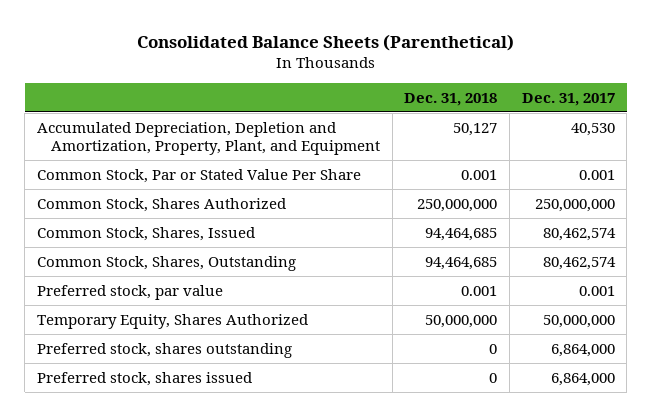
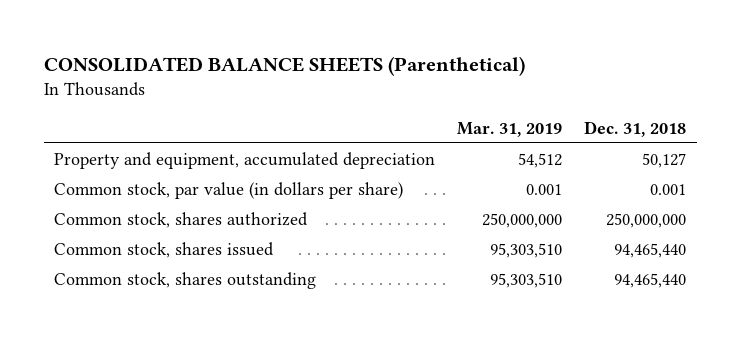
[136,34,514,52] Consolidated Balance Sheets (Parenthetical) -> [43,56,525,77] CONSOLIDATED BALANCE SHEETS (Parenthetical)
[521,92,615,106] Dec. 31, 2017 -> none
none -> [457,121,563,137] Mar. 31, 2019
[36,284,223,300] Preferred stock, par value -> none
[36,313,308,329] Temporary Equity, Shares Authorized -> none
[36,342,292,358] Preferred stock, shares outstanding -> none
[36,371,252,386] Preferred stock, shares issued -> none
[36,121,381,156] Accumulated Depreciation, Depletion and Amortization, Property, Plant, and Equipment -> [54,151,436,169] Property and equipment, accumulated depreciation
[36,168,361,183] Common Stock, Par or Stated Value Per Share -> [54,181,404,199] Common stock, par value (in dollars per share)
[36,197,286,212] Common Stock, Shares Authorized -> [54,211,309,228] Common stock, shares authorized
[36,226,255,241] Common Stock, Shares, Issued -> [54,241,275,258] Common stock, shares issued
[425,227,498,241] 94,464,685 -> [613,242,686,258] 94,465,440
[36,255,296,271] Common Stock, Shares, Outstanding -> [54,271,317,289] Common stock, shares outstanding
[425,256,498,270] 94,464,685 -> [613,272,686,288] 94,465,440

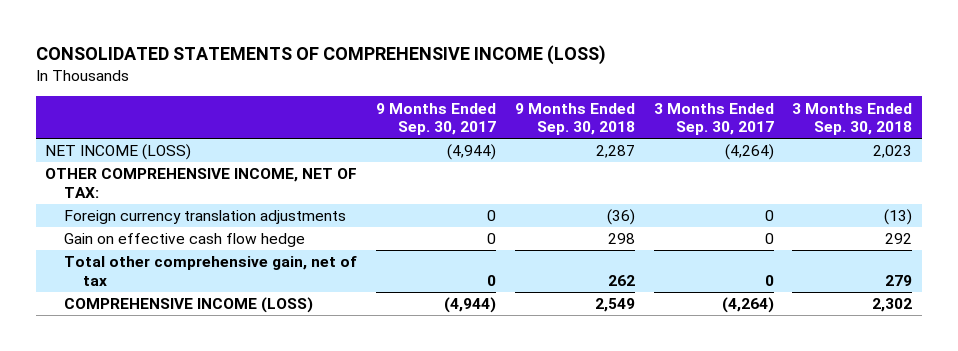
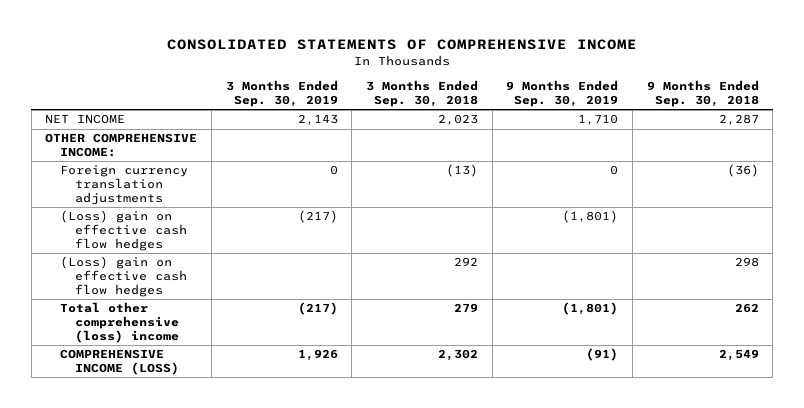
[35,45,606,66] CONSOLIDATED STATEMENTS OF COMPREHENSIVE INCOME (LOSS) -> [167,39,638,51] CONSOLIDATED STATEMENTS OF COMPREHENSIVE INCOME
[376,102,497,136] 9 Months Ended Sep. 30, 2017 -> none
[653,102,774,136] 3 Months Ended Sep. 30, 2017 -> none
none -> [225,80,338,107] 3 Months Ended Sep. 30, 2019
none -> [506,80,619,107] 9 Months Ended Sep. 30, 2019
[45,144,192,161] NET INCOME (LOSS) -> [45,114,126,125] NET INCOME
[45,168,358,198] OTHER COMPREHENSIVE INCOME, NET OF TAX: -> [45,133,198,158] OTHER COMPREHENSIVE INCOME:
none -> [60,210,188,251] (Loss) gain on effective cash flow hedges
[64,233,306,248] Gain on effective cash flow hedge -> [60,256,188,297] (Loss) gain on effective cash flow hedges
[64,256,358,286] Total other comprehensive gain, net of tax -> [60,302,180,343] Total other comprehensive (loss) income

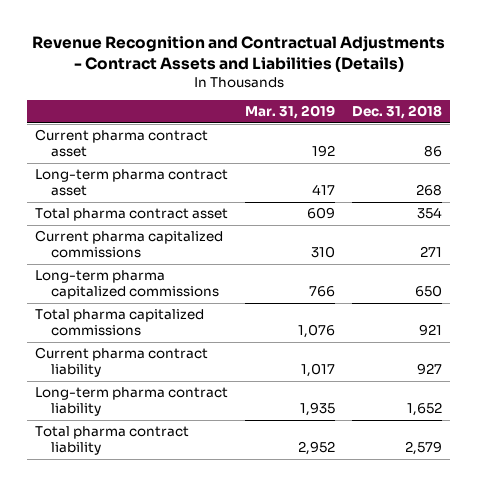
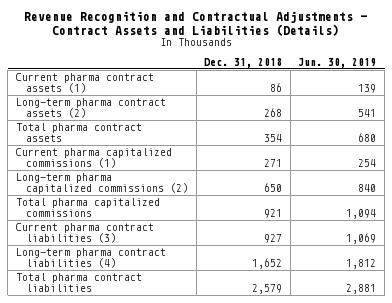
[245,105,336,120] Mar. 31, 2019 -> none
none -> [298,57,377,68] Jun. 30, 2019
[35,129,209,158] Current pharma contract asset -> [15,72,154,94] Current pharma contract assets (1)
[35,169,229,197] Long-term pharma contract asset -> [15,97,166,119] Long-term pharma contract assets (2)
[35,208,229,222] Total pharma contract asset -> [15,122,142,143] Total pharma contract assets
[35,230,224,259] Current pharma capitalized commissions -> [15,147,172,169] Current pharma capitalized commissions (1)
[35,270,219,300] Long-term pharma capitalized commissions -> [15,172,188,195] Long-term pharma capitalized commissions (2)
[35,347,209,378] Current pharma contract liability -> [15,222,154,244] Current pharma contract liabilities (3)
[35,387,229,417] Long-term pharma contract liability -> [15,247,166,269] Long-term pharma contract liabilities (4)
[35,426,190,456] Total pharma contract liability -> [15,272,142,293] Total pharma contract liabilities

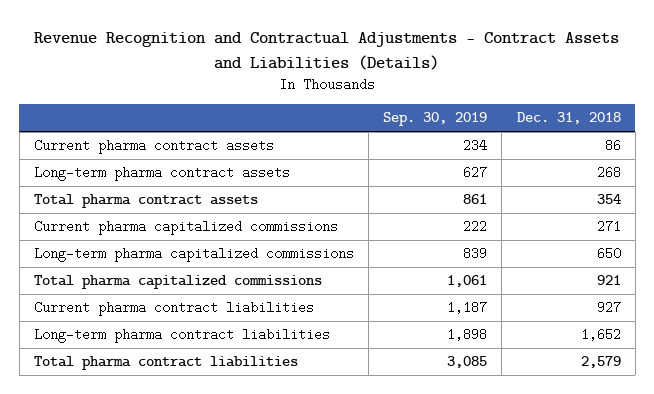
[298,57,377,68] Jun. 30, 2019 -> none
none -> [383,112,488,127] Sep. 30, 2019
[15,72,154,94] Current pharma contract assets (1) -> [33,139,274,155] Current pharma contract assets
[15,97,166,119] Long-term pharma contract assets (2) -> [33,166,290,182] Long-term pharma contract assets
[15,147,172,169] Current pharma capitalized commissions (1) -> [33,220,338,236] Current pharma capitalized commissions
[15,172,188,195] Long-term pharma capitalized commissions (2) -> [33,247,354,263] Long-term pharma capitalized commissions
[15,222,154,244] Current pharma contract liabilities (3) -> [33,301,314,317] Current pharma contract liabilities
[15,247,166,269] Long-term pharma contract liabilities (4) -> [33,328,330,344] Long-term pharma contract liabilities

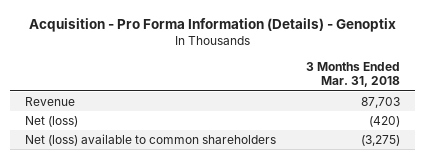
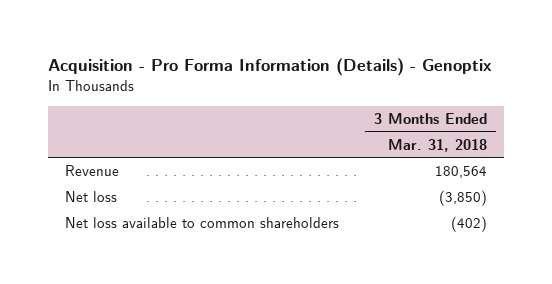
[361,96,401,108] 87,703 -> [435,166,488,179] 180,564
[25,115,79,127] Net (loss) -> [65,191,118,203] Net loss
[369,115,401,127] (420) -> [439,190,488,207] (3,850)
[25,133,277,146] Net (loss) available to common shareholders -> [65,217,340,229] Net loss available to common shareholders
[361,134,401,146] (3,275) -> [451,216,488,233] (402)

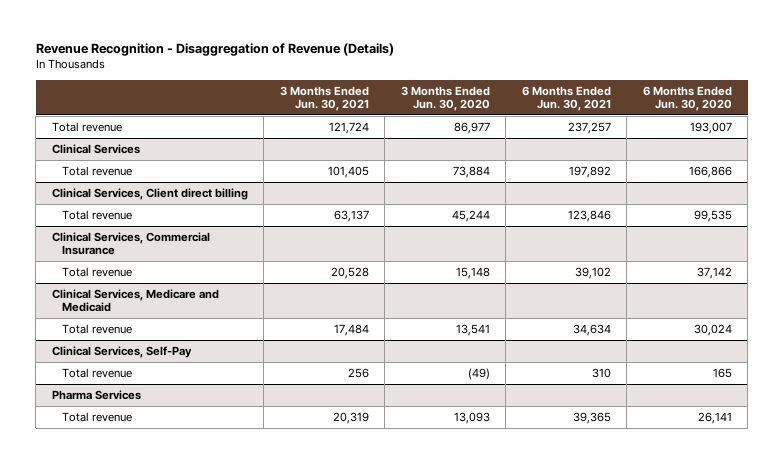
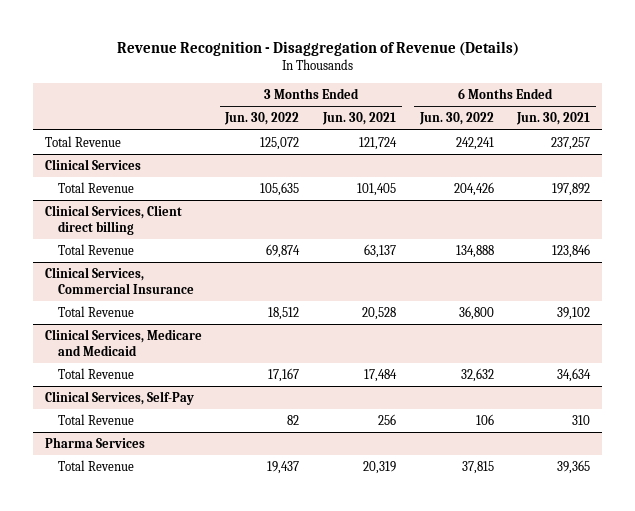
[400,85,490,111] 3 Months Ended Jun. 30, 2020 -> none
[642,85,732,111] 6 Months Ended Jun. 30, 2020 -> none
none -> [224,112,300,126] Jun. 30, 2022
none -> [418,112,494,126] Jun. 30, 2022
[51,121,122,132] Total revenue -> [44,136,121,148] Total Revenue
[61,165,132,176] Total revenue -> [58,182,135,194] Total Revenue
[61,209,132,220] Total revenue -> [58,244,135,256] Total Revenue
[61,266,132,277] Total revenue -> [58,306,135,318] Total Revenue
[61,323,132,334] Total revenue -> [58,368,135,380] Total Revenue
[61,367,132,378] Total revenue -> [58,414,135,426] Total Revenue
[61,411,132,422] Total revenue -> [58,460,135,472] Total Revenue

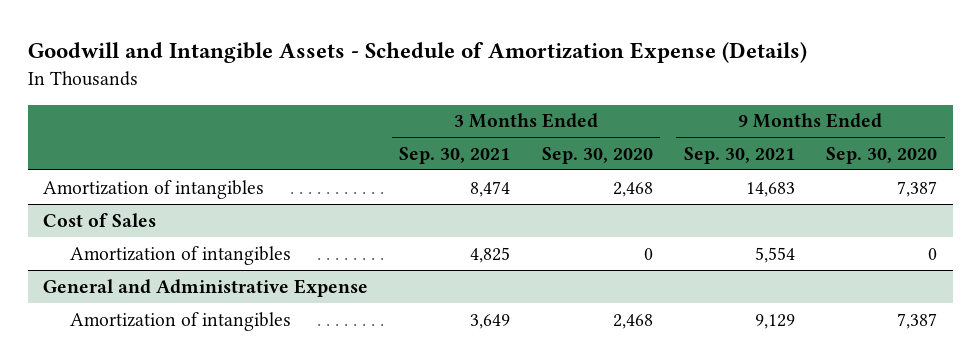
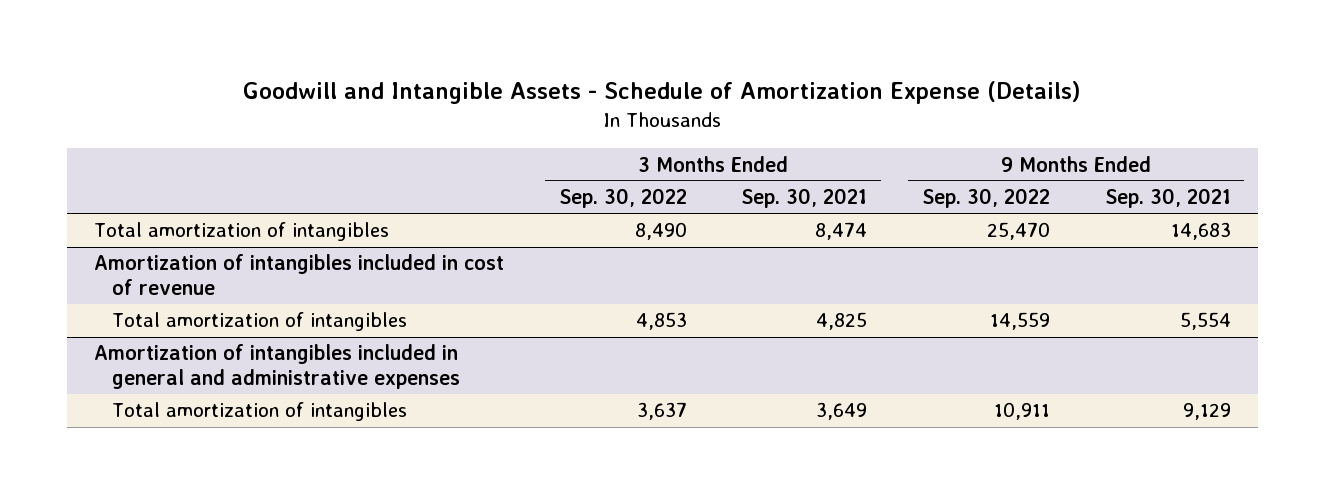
[541,146,653,164] Sep. 30, 2020 -> none
[825,146,937,164] Sep. 30, 2020 -> none
none -> [558,188,687,209] Sep. 30, 2022
none -> [922,188,1051,209] Sep. 30, 2022
[43,179,265,199] Amortization of intangibles -> [94,222,390,242] Total amortization of intangibles
[43,212,157,227] Cost of Sales -> [94,254,505,295] Amortization of intangibles included in cost of revenue
[70,245,292,265] Amortization of intangibles -> [111,312,407,332] Total amortization of intangibles
[43,278,369,297] General and Administrative Expense -> [94,344,460,389] Amortization of intangibles included in general and administrative expenses
[70,311,292,331] Amortization of intangibles -> [111,402,407,422] Total amortization of intangibles

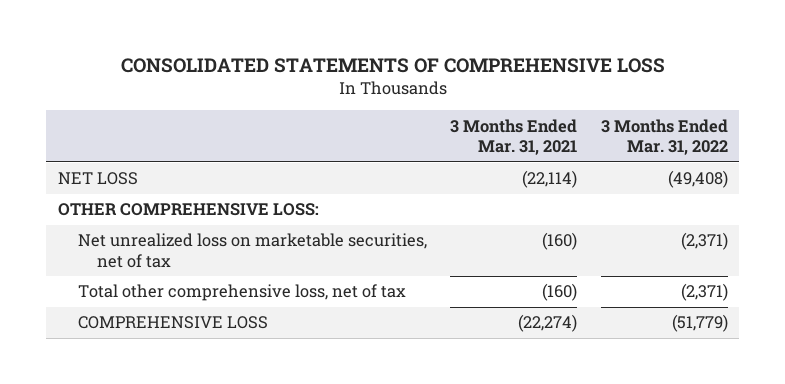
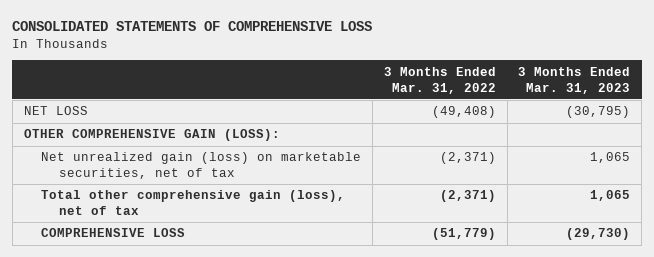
[450,118,578,156] 3 Months Ended Mar. 31, 2021 -> none
none -> [518,66,631,94] 3 Months Ended Mar. 31, 2023
[57,203,319,217] OTHER COMPREHENSIVE LOSS: -> [23,129,280,142] OTHER COMPREHENSIVE GAIN (LOSS):
[77,233,427,268] Net unrealized loss on marketable securities, net of tax -> [41,152,362,180] Net unrealized gain (loss) on marketable securities, net of tax
[77,284,406,302] Total other comprehensive loss, net of tax -> [41,190,346,216] Total other comprehensive gain (loss), net of tax

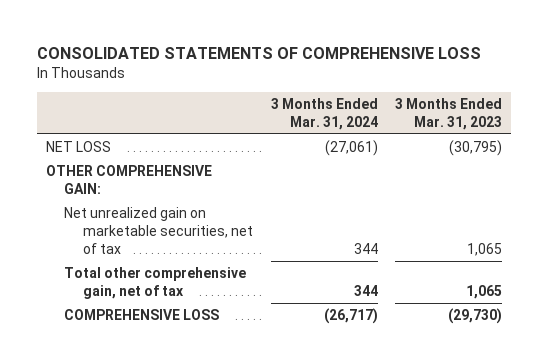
[383,66,496,94] 3 Months Ended Mar. 31, 2022 -> none
none -> [270,97,378,130] 3 Months Ended Mar. 31, 2024
[23,129,280,142] OTHER COMPREHENSIVE GAIN (LOSS): -> [45,165,212,195] OTHER COMPREHENSIVE GAIN:
[41,152,362,180] Net unrealized gain (loss) on marketable securities, net of tax -> [64,207,254,255] Net unrealized gain on marketable securities, net of tax
[41,190,346,216] Total other comprehensive gain (loss), net of tax -> [64,267,247,300] Total other comprehensive gain, net of tax

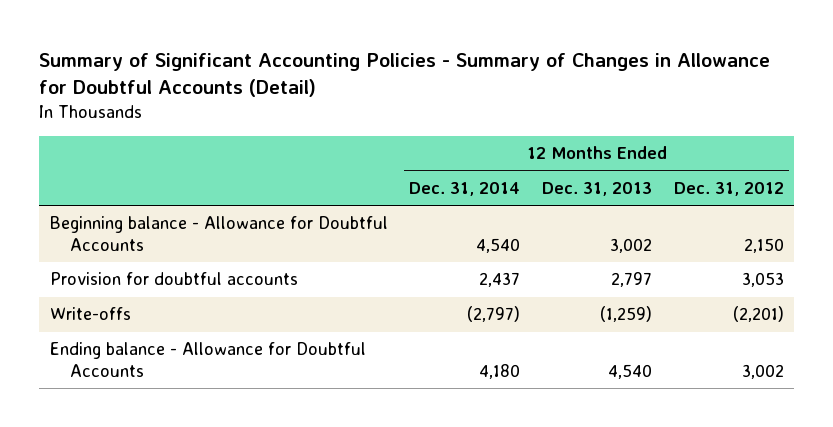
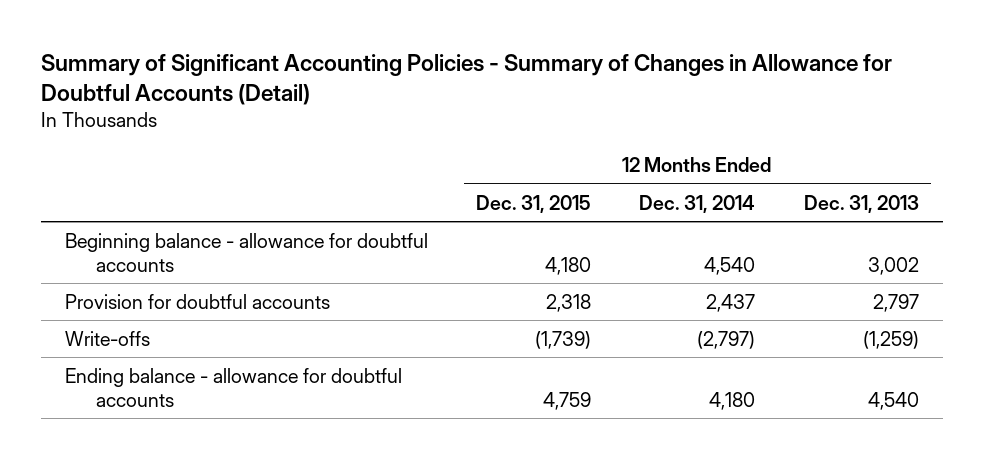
[673,181,784,196] Dec. 31, 2012 -> none
none -> [475,194,591,213] Dec. 31, 2015
[49,216,388,251] Beginning balance - Allowance for Doubtful Accounts -> [64,232,428,272] Beginning balance - allowance for doubtful accounts
[49,342,366,377] Ending balance - Allowance for Doubtful Accounts -> [64,367,402,407] Ending balance - allowance for doubtful accounts

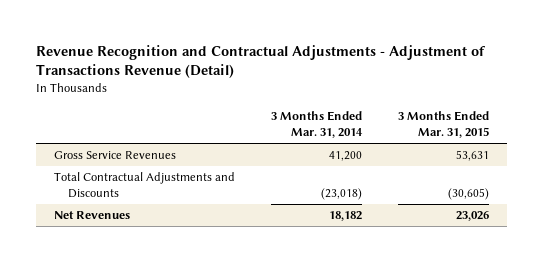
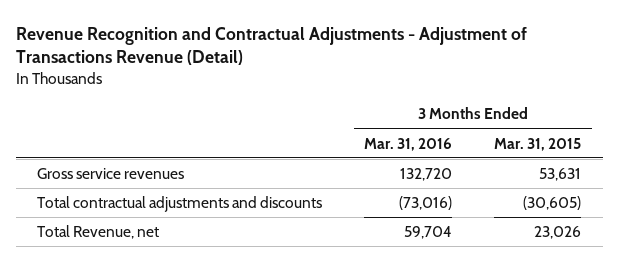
[271,111,364,139] 3 Months Ended Mar. 31, 2014 -> none
none -> [364,137,453,151] Mar. 31, 2016
[54,151,177,160] Gross Service Revenues -> [36,167,184,179] Gross service revenues
[54,172,236,199] Total Contractual Adjustments and Discounts -> [36,195,322,212] Total contractual adjustments and discounts
[54,211,131,220] Net Revenues -> [36,224,159,239] Total Revenue, net

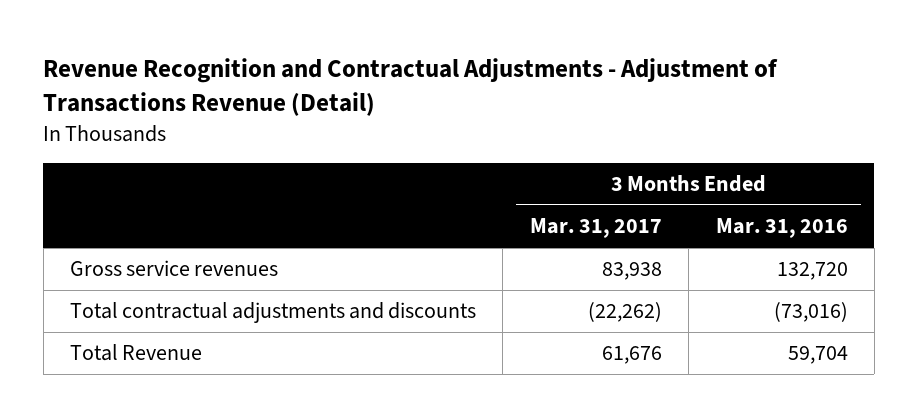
[494,137,582,151] Mar. 31, 2015 -> none
none -> [529,218,662,239] Mar. 31, 2017
[36,224,159,239] Total Revenue, net -> [69,344,202,362] Total Revenue

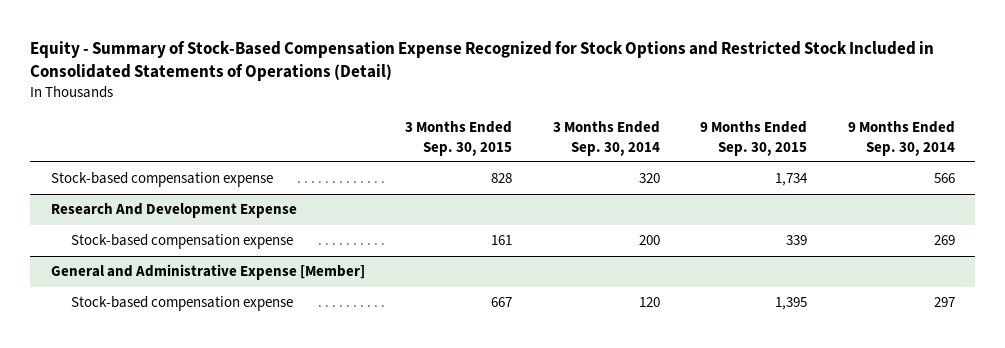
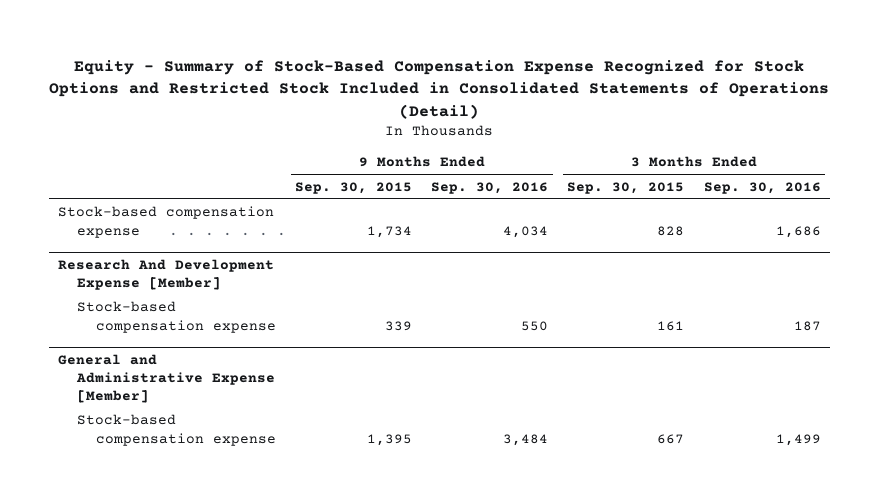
[552,121,660,156] 3 Months Ended Sep. 30, 2014 -> none
[847,121,955,156] 9 Months Ended Sep. 30, 2014 -> none
none -> [431,181,549,194] Sep. 30, 2016
none -> [703,181,821,194] Sep. 30, 2016
[50,203,297,219] Research And Development Expense -> [58,258,275,290] Research And Development Expense [Member]

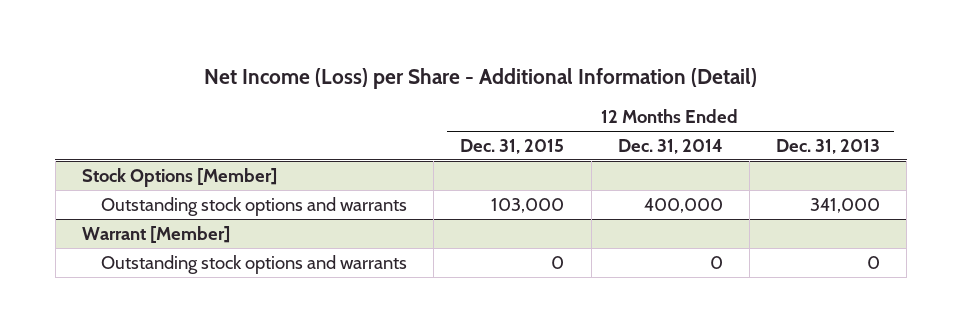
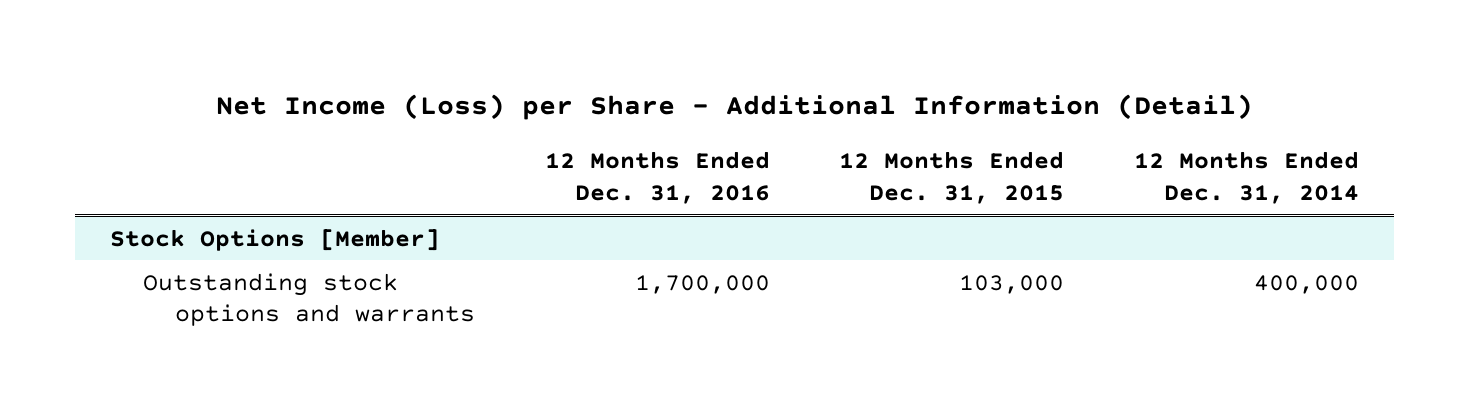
[776,139,881,155] Dec. 31, 2013 -> none
none -> [544,151,770,204] 12 Months Ended Dec. 31, 2016
[82,225,231,243] Warrant [Member] -> none
[100,254,407,274] Outstanding stock options and warrants -> none

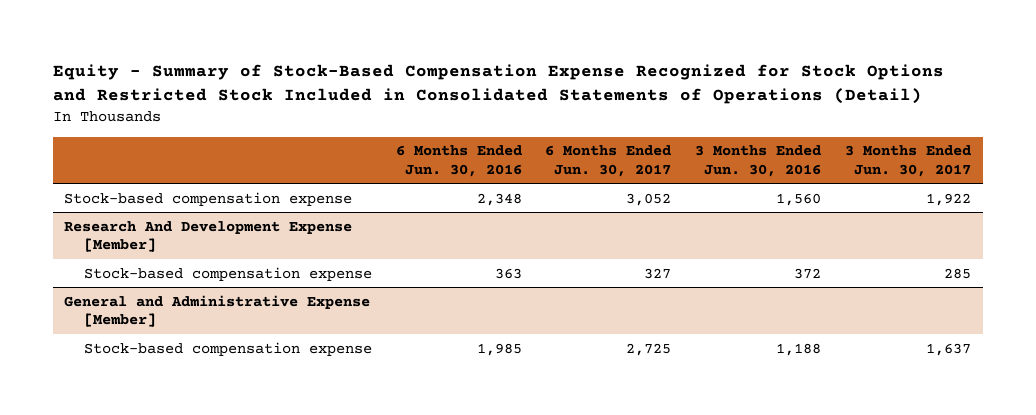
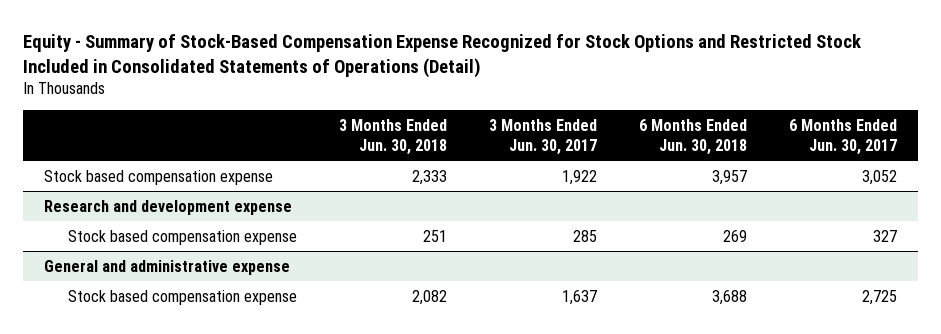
[395,145,522,177] 6 Months Ended Jun. 30, 2016 -> none
[695,145,822,177] 3 Months Ended Jun. 30, 2016 -> none
none -> [339,118,448,155] 3 Months Ended Jun. 30, 2018
none -> [638,118,747,155] 6 Months Ended Jun. 30, 2018
[64,191,353,206] Stock-based compensation expense -> [43,169,273,185] Stock based compensation expense
[64,220,353,253] Research And Development Expense [Member] -> [43,199,292,215] Research and development expense
[83,266,372,281] Stock-based compensation expense -> [68,229,298,245] Stock based compensation expense
[64,294,371,328] General and Administrative Expense [Member] -> [43,259,290,275] General and administrative expense
[83,341,372,356] Stock-based compensation expense -> [68,289,298,305] Stock based compensation expense

